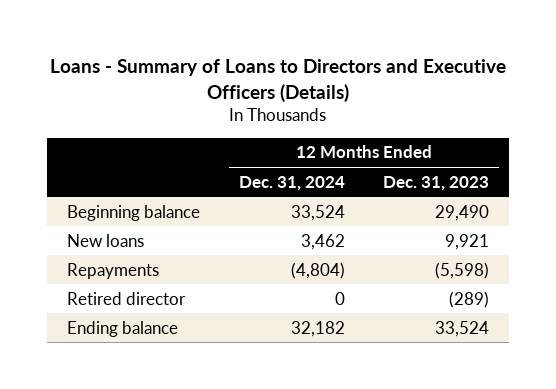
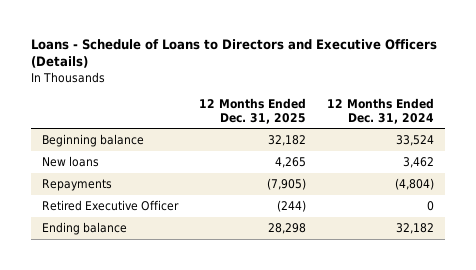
[50,59,507,102] Loans - Summary of Loans to Directors and Executive Officers (Details) -> [31,38,438,69] Loans - Schedule of Loans to Directors and Executive Officers (Details)
[383,175,490,191] Dec. 31, 2023 -> none
none -> [198,98,306,124] 12 Months Ended Dec. 31, 2025
[66,291,186,305] Retired director -> none
none -> [41,199,179,211] Retired Executive Officer

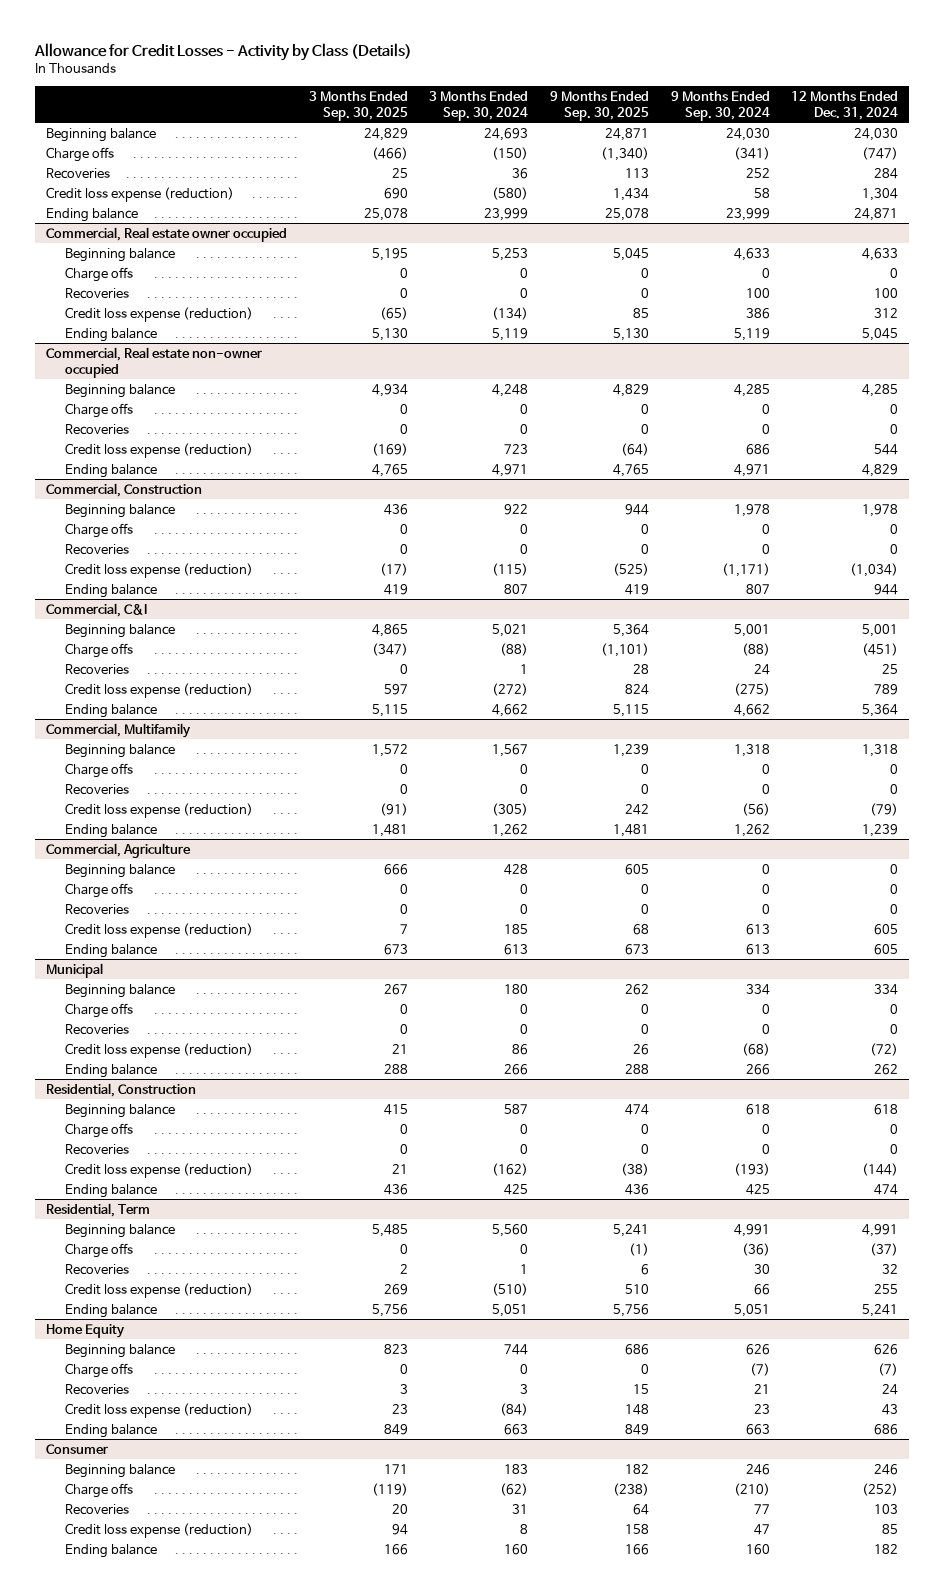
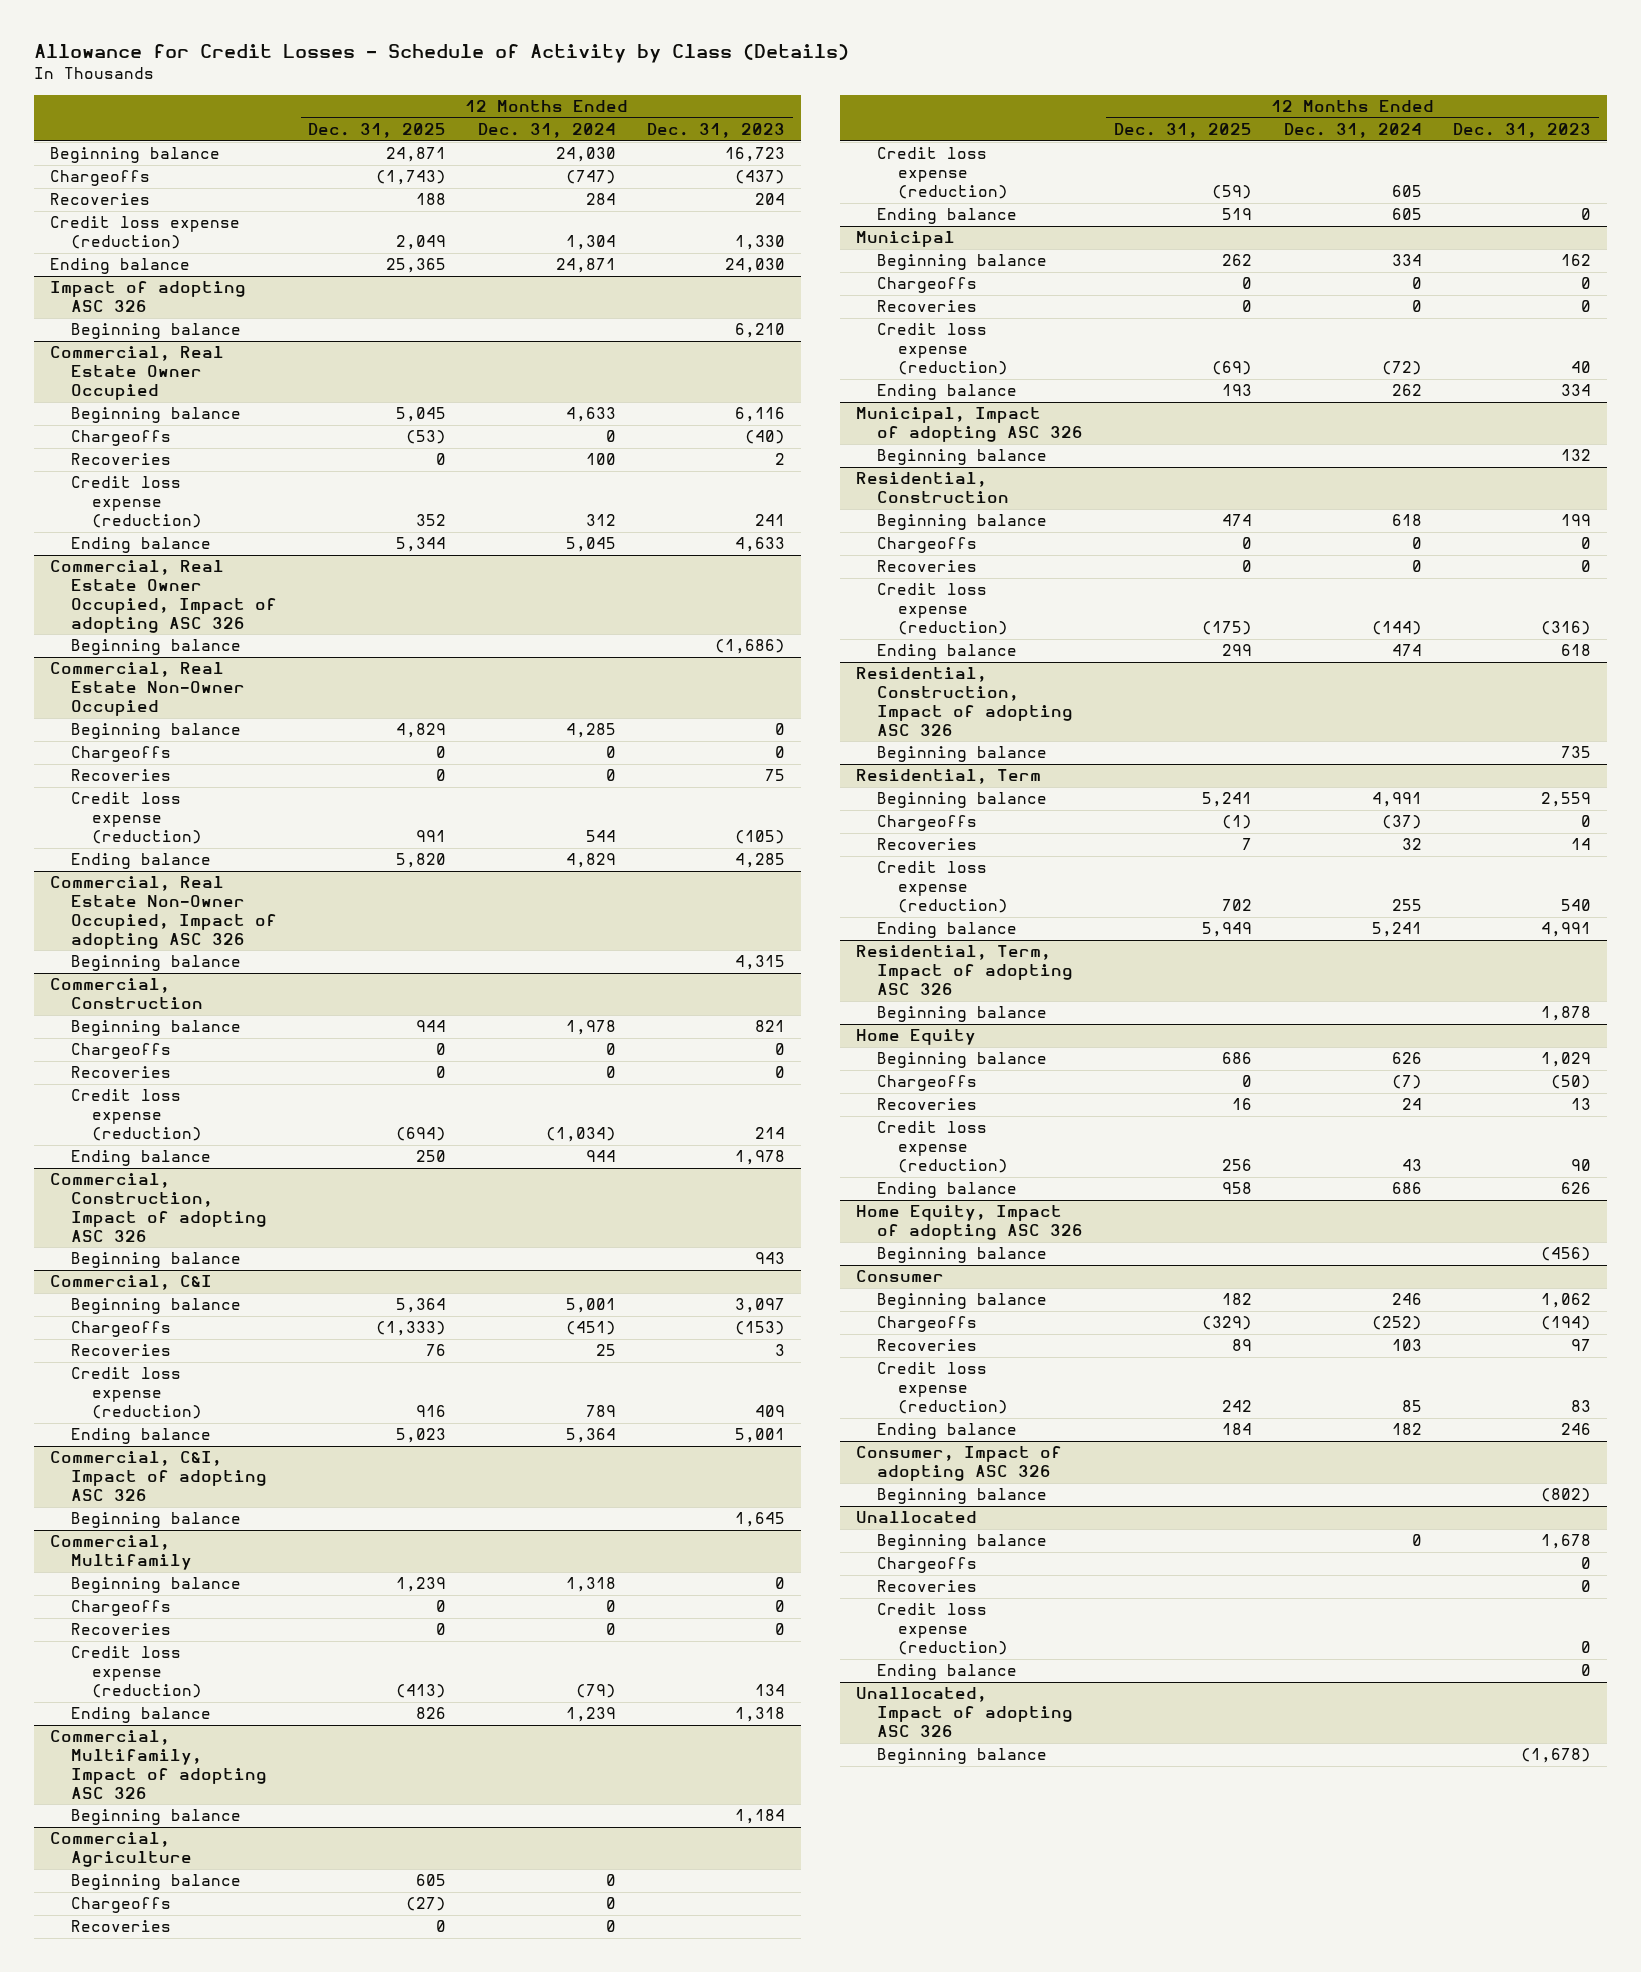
[34,42,413,61] Allowance for Credit Losses - Activity by Class (Details) -> [34,44,850,64] Allowance for Credit Losses - Schedule of Activity by Class (Details)
[308,90,408,122] 3 Months Ended Sep. 30, 2025 -> none
[429,90,529,122] 3 Months Ended Sep. 30, 2024 -> none
[550,90,650,122] 9 Months Ended Sep. 30, 2025 -> none
[670,90,770,122] 9 Months Ended Sep. 30, 2024 -> none
none -> [308,123,447,139] Dec. 31, 2025
none -> [647,123,786,139] Dec. 31, 2023
[46,146,115,162] Charge offs -> [49,170,150,187] Chargeoffs
none -> [49,281,246,313] Impact of adopting ASC 326
none -> [70,323,241,340] Beginning balance
[46,226,288,242] Commercial, Real estate owner occupied -> [49,346,224,400] Commercial, Real Estate Owner Occupied
[65,266,134,282] Charge offs -> [70,430,171,447] Chargeoffs
none -> [49,560,277,633] Commercial, Real Estate Owner Occupied, Impact of adopting ASC 326
none -> [70,639,241,656] Beginning balance
[46,346,263,378] Commercial, Real estate non-owner occupied -> [49,662,245,716] Commercial, Real Estate Non-Owner Occupied
[65,402,134,418] Charge offs -> [70,746,171,763] Chargeoffs
none -> [49,876,277,949] Commercial, Real Estate Non-Owner Occupied, Impact of adopting ASC 326
none -> [70,955,241,972] Beginning balance
[65,522,134,538] Charge offs -> [70,1043,171,1060] Chargeoffs
none -> [49,1173,267,1242] Commercial, Construction, Impact of adopting ASC 326
none -> [70,1252,241,1269] Beginning balance
[65,642,134,658] Charge offs -> [70,1321,171,1338] Chargeoffs
none -> [49,1451,267,1501] Commercial, C&I, Impact of adopting ASC 326
none -> [70,1512,241,1529] Beginning balance
[65,762,134,778] Charge offs -> [70,1600,171,1617] Chargeoffs
none -> [49,1730,267,1799] Commercial, Multifamily, Impact of adopting ASC 326
none -> [70,1809,241,1826] Beginning balance
[65,882,134,898] Charge offs -> [70,1897,171,1914] Chargeoffs
[65,1002,134,1018] Charge offs -> [876,277,977,294] Chargeoffs
none -> [855,407,1083,443] Municipal, Impact of adopting ASC 326
none -> [876,449,1047,466] Beginning balance
[65,1122,134,1138] Charge offs -> [876,537,977,554] Chargeoffs
none -> [855,667,1073,736] Residential, Construction, Impact of adopting ASC 326
none -> [876,746,1047,763] Beginning balance
[65,1242,134,1258] Charge offs -> [876,815,977,832] Chargeoffs
none -> [855,945,1073,995] Residential, Term, Impact of adopting ASC 326
none -> [876,1006,1047,1023] Beginning balance
[65,1362,134,1378] Charge offs -> [876,1075,977,1092] Chargeoffs
none -> [855,1205,1083,1241] Home Equity, Impact of adopting ASC 326
none -> [876,1247,1047,1264] Beginning balance
[65,1482,134,1498] Charge offs -> [876,1316,977,1333] Chargeoffs
none -> [855,1446,1062,1482] Consumer, Impact of adopting ASC 326
none -> [876,1488,1047,1505] Beginning balance
none -> [855,1511,977,1524] Unallocated
none -> [876,1534,1047,1551] Beginning balance
none -> [876,1557,977,1574] Chargeoffs
none -> [876,1580,977,1593] Recoveries
none -> [876,1603,1009,1655] Credit loss expense (reduction)
none -> [876,1664,1017,1681] Ending balance
none -> [855,1687,1073,1737] Unallocated, Impact of adopting ASC 326
none -> [876,1748,1047,1765] Beginning balance

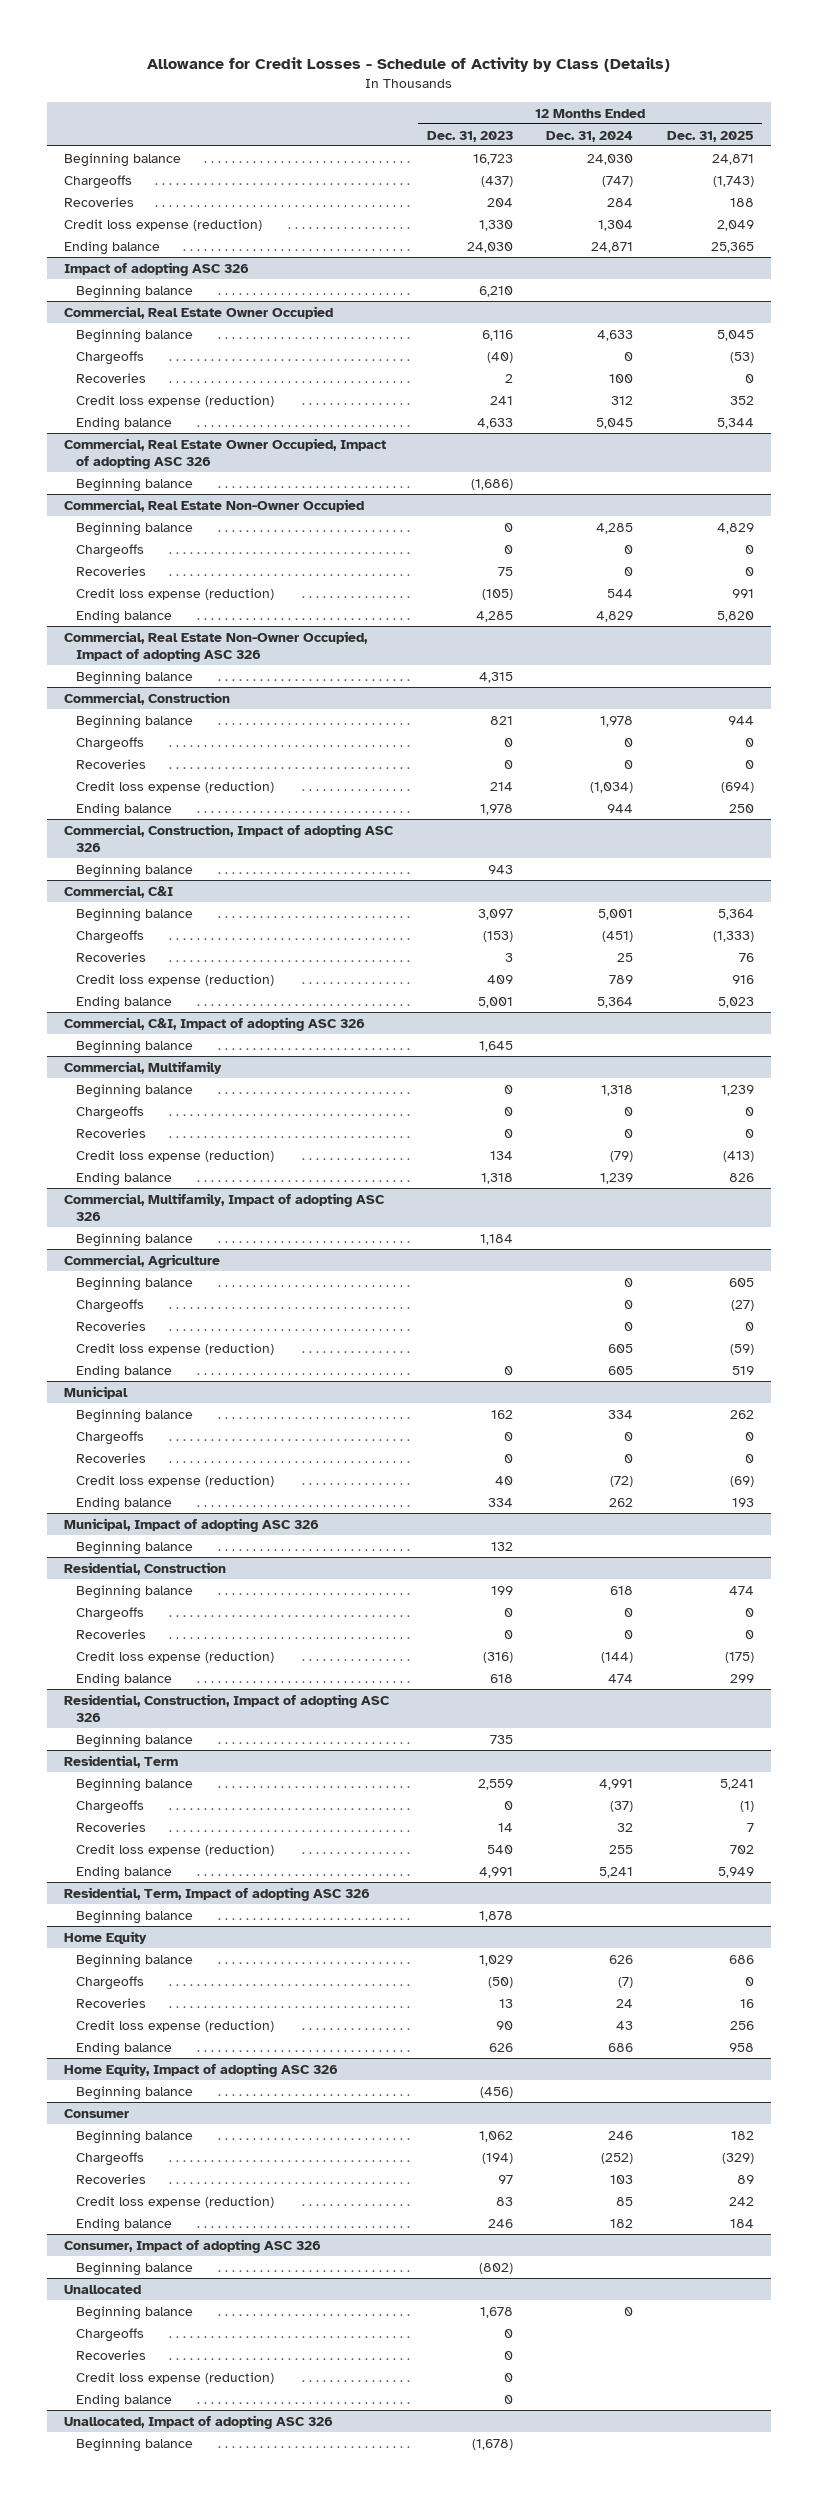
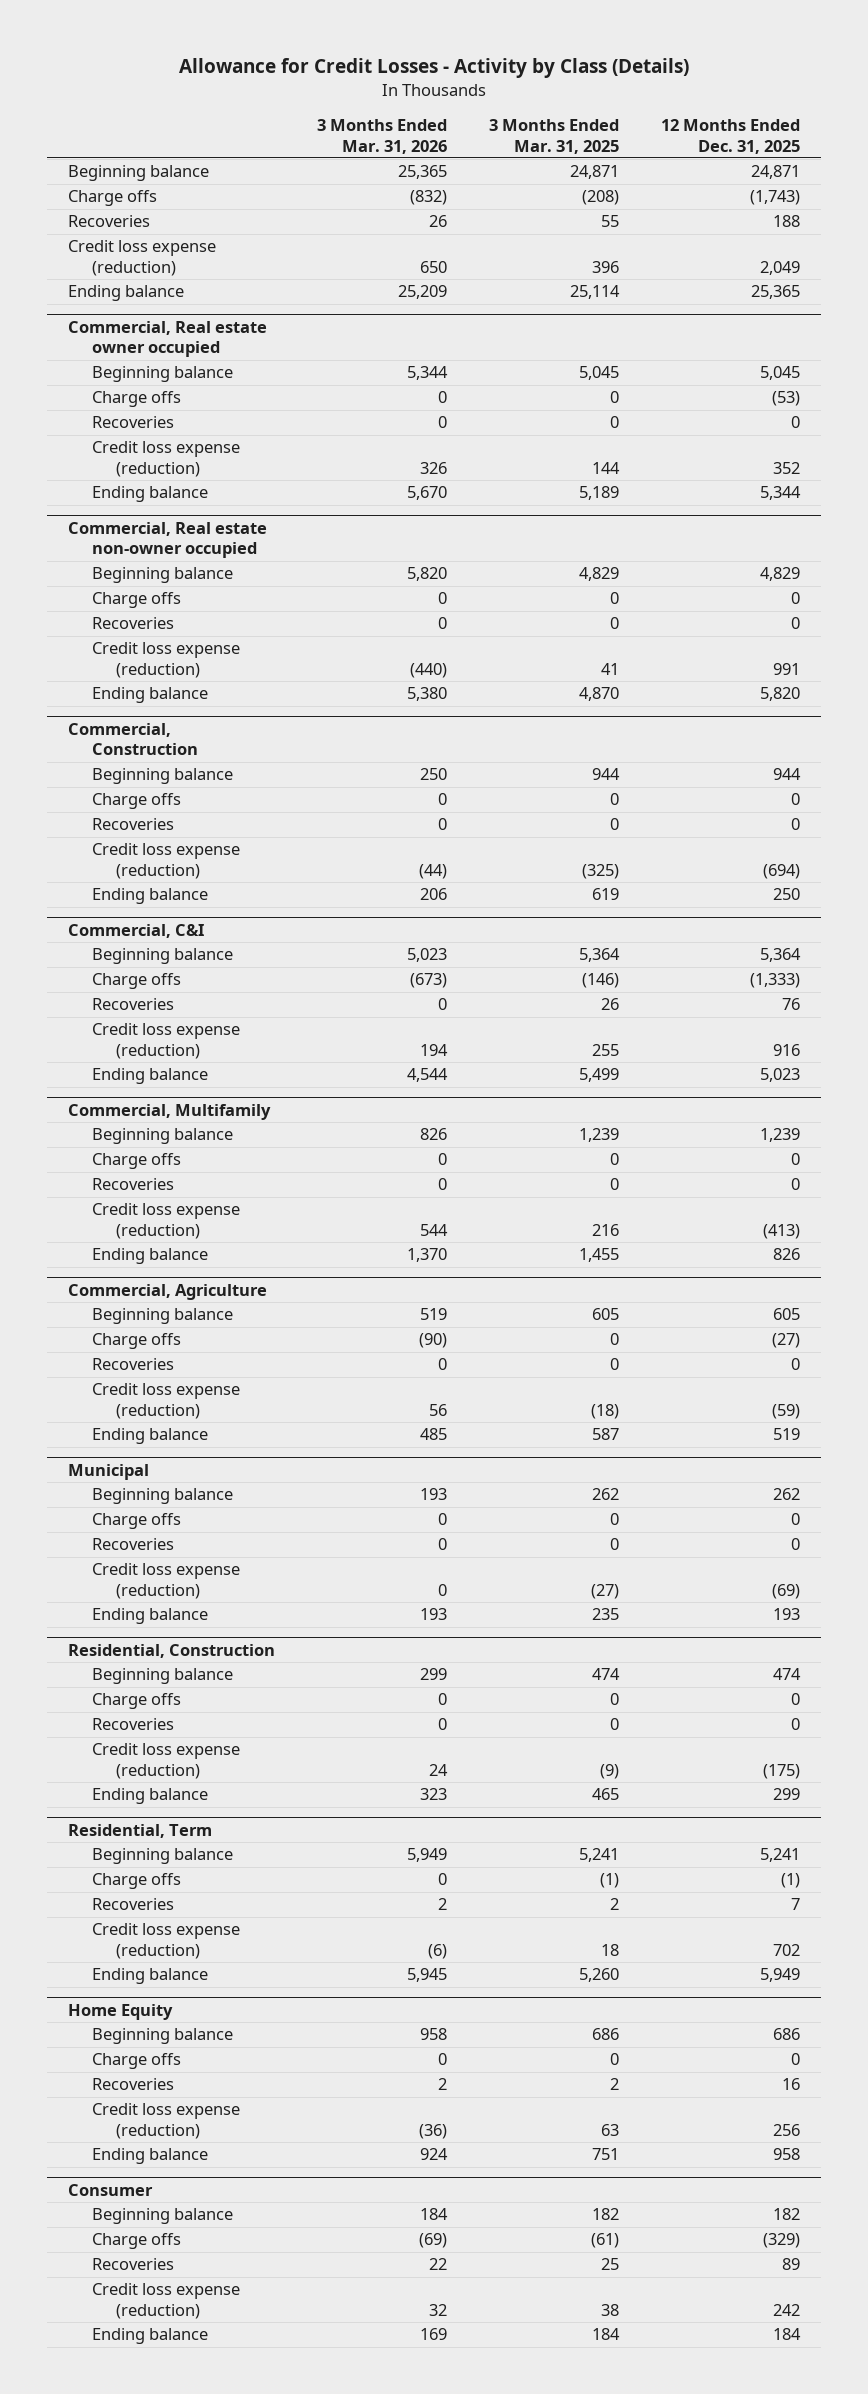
[146,57,670,73] Allowance for Credit Losses - Schedule of Activity by Class (Details) -> [178,58,689,79] Allowance for Credit Losses - Activity by Class (Details)
[426,130,513,142] Dec. 31, 2023 -> none
[546,130,634,142] Dec. 31, 2024 -> none
none -> [317,119,448,154] 3 Months Ended Mar. 31, 2026
none -> [488,119,619,154] 3 Months Ended Mar. 31, 2025
[64,174,133,189] Chargeoffs -> [68,190,158,207] Charge offs
[64,261,250,276] Impact of adopting ASC 326 -> none
[76,284,194,299] Beginning balance -> none
[64,305,334,319] Commercial, Real Estate Owner Occupied -> [68,320,268,358] Commercial, Real estate owner occupied
[76,350,145,365] Chargeoffs -> [92,391,182,408] Charge offs
[64,437,387,469] Commercial, Real Estate Owner Occupied, Impact of adopting ASC 326 -> none
[76,477,194,492] Beginning balance -> none
[64,498,365,512] Commercial, Real Estate Non-Owner Occupied -> [68,521,268,559] Commercial, Real estate non-owner occupied
[76,543,145,558] Chargeoffs -> [92,592,182,609] Charge offs
[64,630,369,662] Commercial, Real Estate Non-Owner Occupied, Impact of adopting ASC 326 -> none
[76,670,194,685] Beginning balance -> none
[76,736,145,751] Chargeoffs -> [92,793,182,810] Charge offs
[64,823,395,852] Commercial, Construction, Impact of adopting ASC 326 -> none
[76,863,194,878] Beginning balance -> none
[76,929,145,944] Chargeoffs -> [92,973,182,990] Charge offs
[64,1016,366,1031] Commercial, C&I, Impact of adopting ASC 326 -> none
[76,1039,194,1054] Beginning balance -> none
[76,1105,145,1120] Chargeoffs -> [92,1153,182,1170] Charge offs
[64,1192,386,1221] Commercial, Multifamily, Impact of adopting ASC 326 -> none
[76,1232,194,1247] Beginning balance -> none
[76,1298,145,1313] Chargeoffs -> [92,1333,182,1350] Charge offs
[76,1430,145,1445] Chargeoffs -> [92,1513,182,1530] Charge offs
[64,1517,320,1532] Municipal, Impact of adopting ASC 326 -> none
[76,1540,194,1555] Beginning balance -> none
[76,1606,145,1621] Chargeoffs -> [92,1693,182,1710] Charge offs
[64,1693,391,1722] Residential, Construction, Impact of adopting ASC 326 -> none
[76,1733,194,1748] Beginning balance -> none
[76,1799,145,1814] Chargeoffs -> [92,1873,182,1890] Charge offs
[64,1886,371,1901] Residential, Term, Impact of adopting ASC 326 -> none
[76,1909,194,1924] Beginning balance -> none
[76,1975,145,1990] Chargeoffs -> [92,2053,182,2070] Charge offs
[64,2062,339,2077] Home Equity, Impact of adopting ASC 326 -> none
[76,2085,194,2100] Beginning balance -> none
[76,2151,145,2166] Chargeoffs -> [92,2233,182,2250] Charge offs
[64,2238,322,2253] Consumer, Impact of adopting ASC 326 -> none
[76,2261,194,2276] Beginning balance -> none
[64,2284,142,2294] Unallocated -> none
[76,2305,194,2320] Beginning balance -> none
[76,2327,145,2342] Chargeoffs -> none
[76,2349,147,2360] Recoveries -> none
[76,2371,275,2384] Credit loss expense (reduction) -> none
[76,2393,173,2408] Ending balance -> none
[64,2414,334,2429] Unallocated, Impact of adopting ASC 326 -> none
[76,2437,194,2452] Beginning balance -> none

